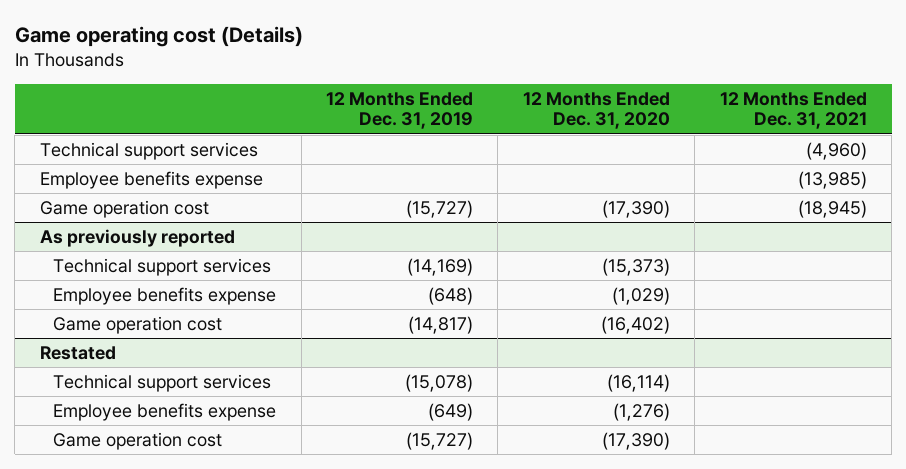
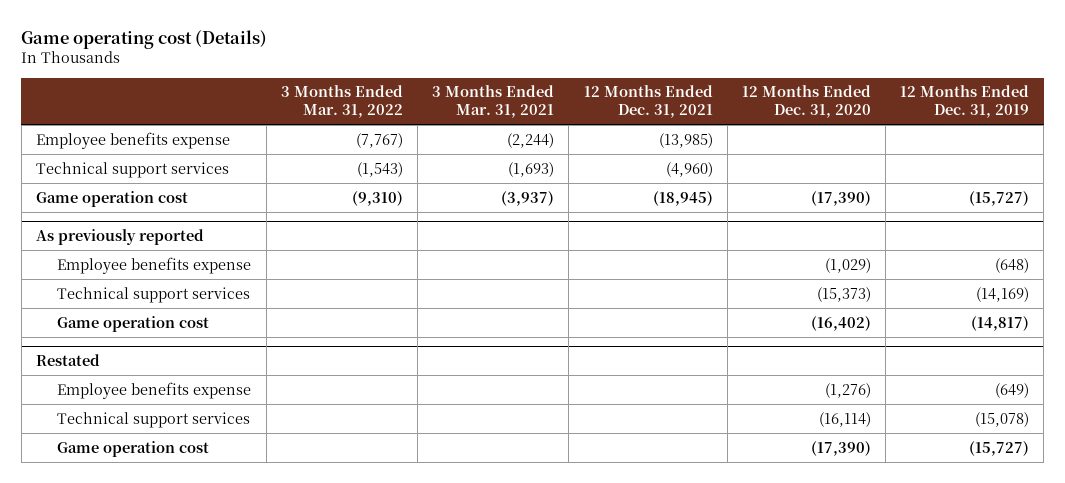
none -> [280,85,403,119] 3 Months Ended Mar. 31, 2022
none -> [432,85,555,119] 3 Months Ended Mar. 31, 2021
[39,141,258,160] Technical support services -> [35,161,229,178] Technical support services
[53,257,272,276] Technical support services -> [57,286,251,303] Technical support services
[53,373,272,392] Technical support services -> [57,411,251,428] Technical support services

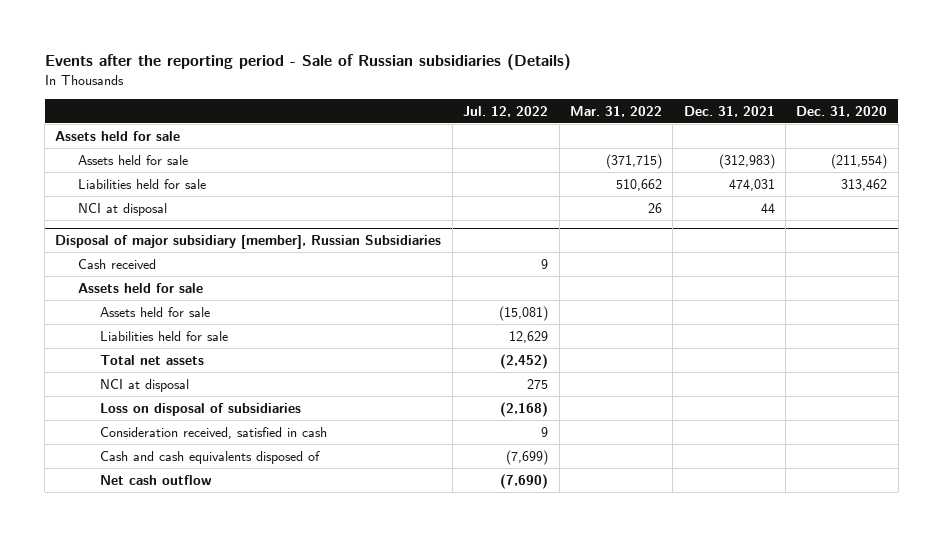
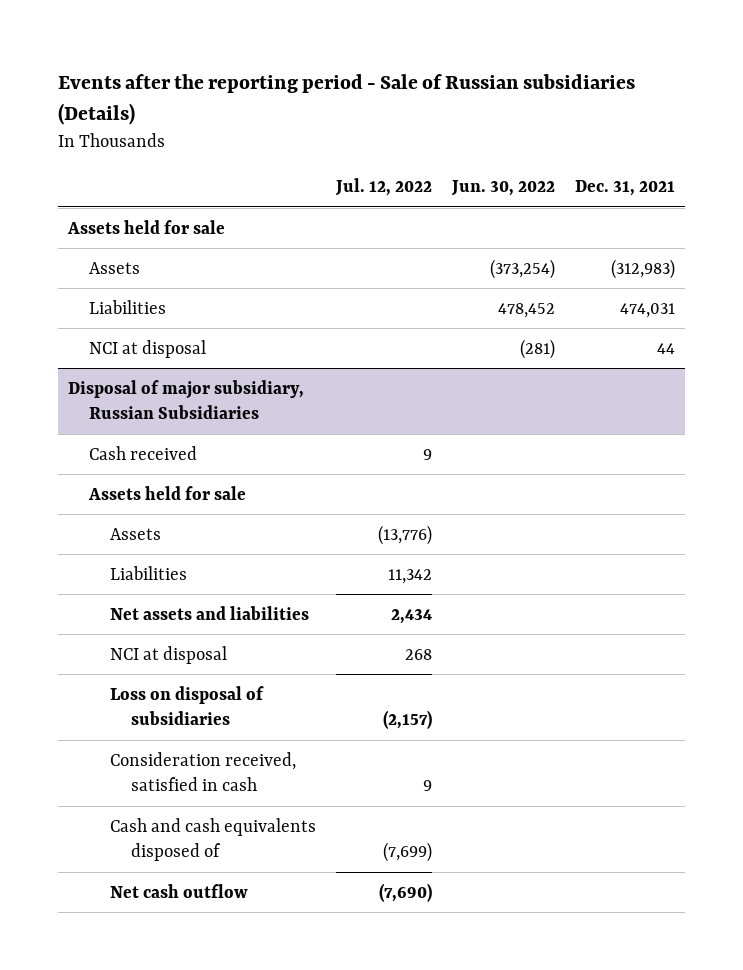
[569,105,662,117] Mar. 31, 2022 -> none
[796,105,888,117] Dec. 31, 2020 -> none
none -> [451,180,556,197] Jun. 30, 2022
[77,154,188,165] Assets held for sale -> [89,261,141,274] Assets
[77,178,206,189] Liabilities held for sale -> [89,299,167,314] Liabilities
[55,235,442,250] Disposal of major subsidiary [member], Russian Subsidiaries -> [68,379,305,420] Disposal of major subsidiary, Russian Subsidiaries
[100,306,211,317] Assets held for sale -> [110,527,162,540] Assets
[499,305,549,321] (15,081) -> [378,524,433,545] (13,776)
[100,330,229,341] Liabilities held for sale -> [110,565,188,580] Liabilities
[509,330,549,343] 12,629 -> [388,568,433,584] 11,342
[100,354,205,365] Total net assets -> [110,605,310,620] Net assets and liabilities
[500,353,549,369] (2,452) -> [391,608,433,624] 2,434
[527,378,549,389] 275 -> [405,648,433,660] 268
[500,401,549,417] (2,168) -> [383,710,433,730] (2,157)

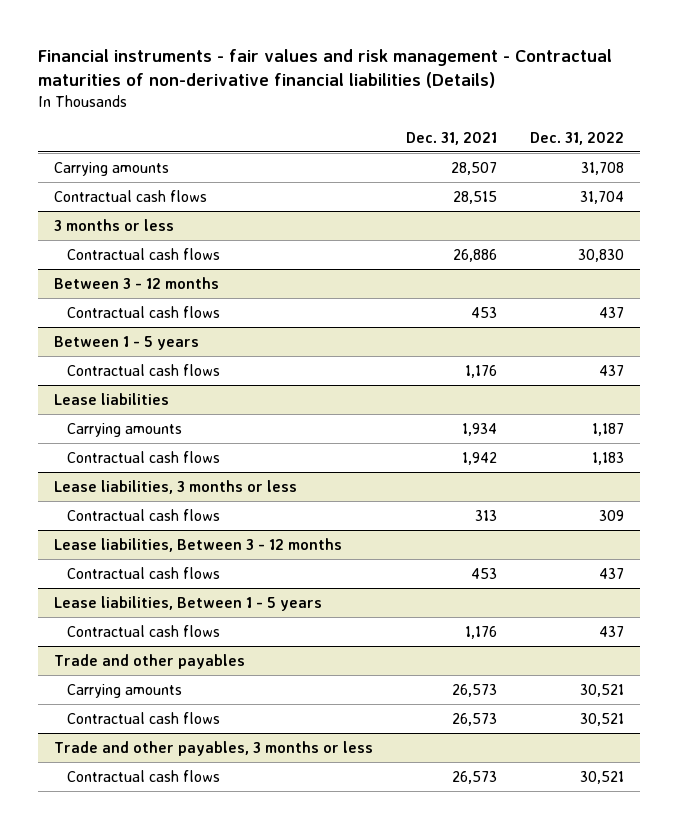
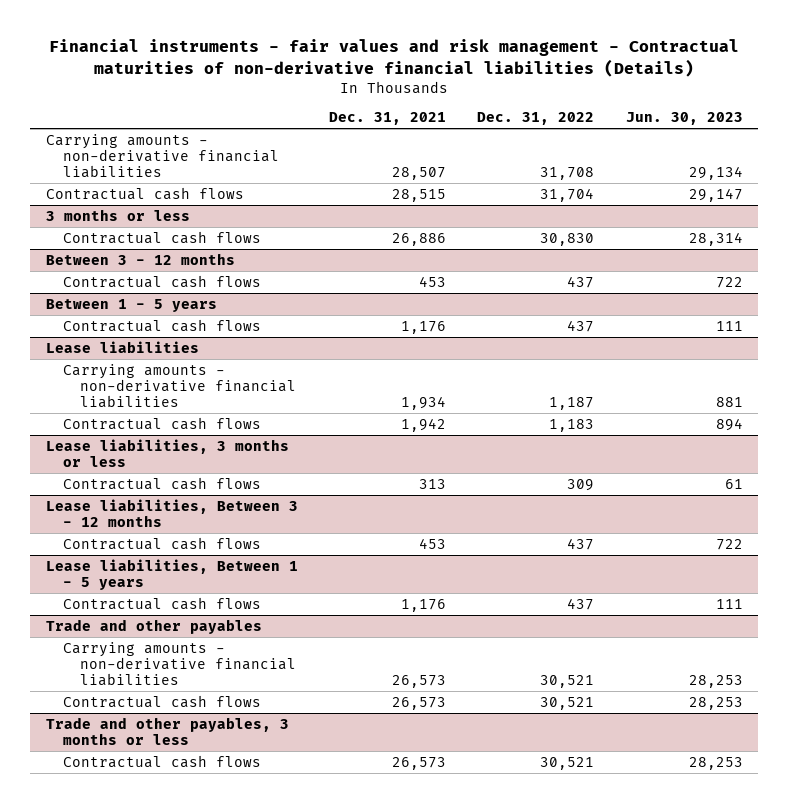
none -> [625,112,743,126] Jun. 30, 2023
[54,161,170,176] Carrying amounts -> [45,133,279,179] Carrying amounts - non-derivative financial liabilities
[66,422,182,437] Carrying amounts -> [62,363,296,409] Carrying amounts - non-derivative financial liabilities
[66,683,182,698] Carrying amounts -> [62,641,296,687] Carrying amounts - non-derivative financial liabilities

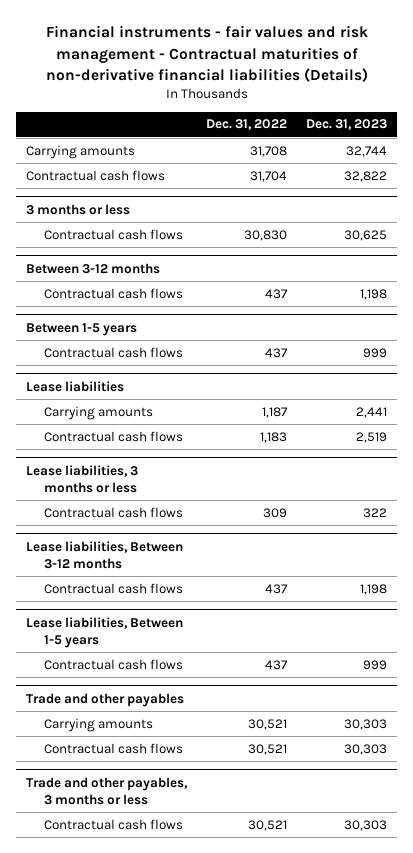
[329,112,447,126] Dec. 31, 2021 -> none
[625,112,743,126] Jun. 30, 2023 -> none
none -> [306,119,388,131] Dec. 31, 2023
[45,133,279,179] Carrying amounts - non-derivative financial liabilities -> [25,144,135,159] Carrying amounts
[45,252,235,265] Between 3 - 12 months -> [25,262,160,274] Between 3-12 months
[45,298,217,312] Between 1 - 5 years -> [25,322,137,336] Between 1-5 years
[62,363,296,409] Carrying amounts - non-derivative financial liabilities -> [43,405,153,420] Carrying amounts
[45,498,298,528] Lease liabilities, Between 3 - 12 months -> [25,540,183,569] Lease liabilities, Between 3-12 months
[45,558,298,591] Lease liabilities, Between 1 - 5 years -> [25,616,183,648] Lease liabilities, Between 1-5 years
[62,641,296,687] Carrying amounts - non-derivative financial liabilities -> [43,717,153,732] Carrying amounts

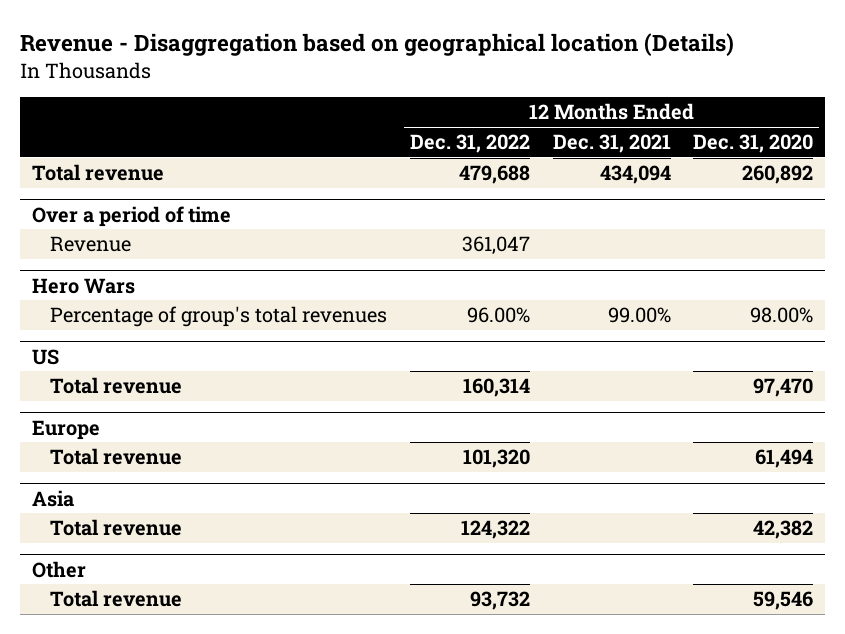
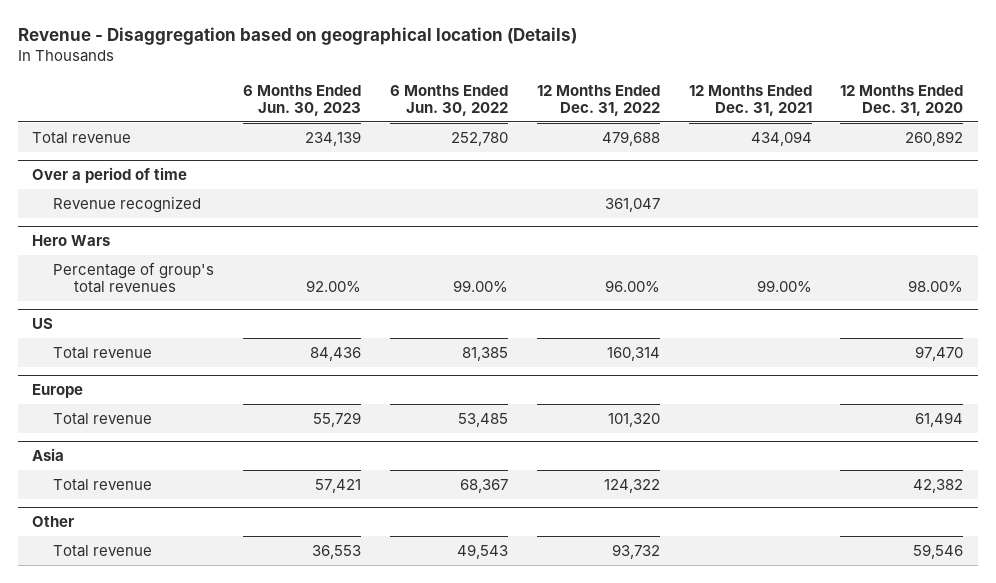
none -> [243,84,362,116] 6 Months Ended Jun. 30, 2023
none -> [389,84,508,116] 6 Months Ended Jun. 30, 2022
[49,235,131,252] Revenue -> [53,195,202,213] Revenue recognized

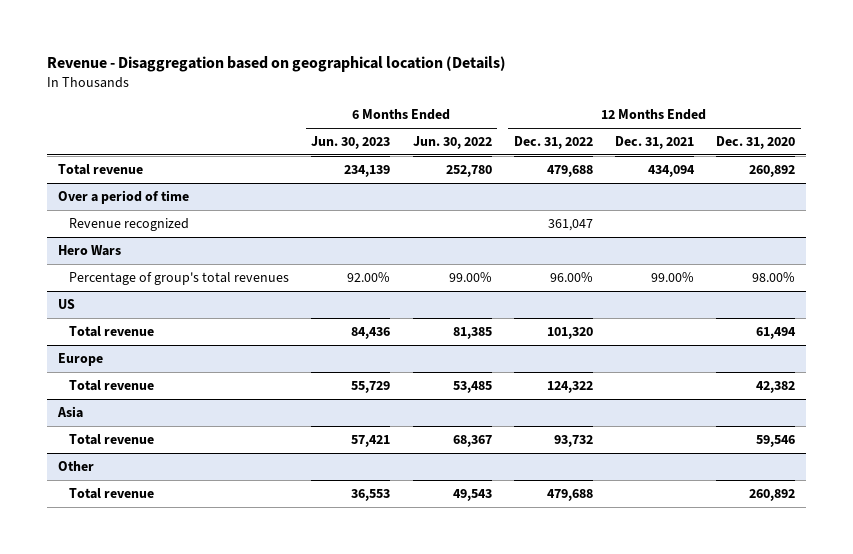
[606,346,660,361] 160,314 -> [546,327,593,340] 101,320
[915,345,964,361] 97,470 -> [756,327,797,340] 61,494
[607,412,660,427] 101,320 -> [546,381,593,394] 124,322
[915,411,964,427] 61,494 -> [756,381,796,394] 42,382
[603,478,660,493] 124,322 -> [553,435,593,448] 93,732
[913,478,964,493] 42,382 -> [756,435,796,448] 59,546
[611,543,660,559] 93,732 -> [546,489,593,502] 479,688
[913,543,964,559] 59,546 -> [749,489,796,502] 260,892

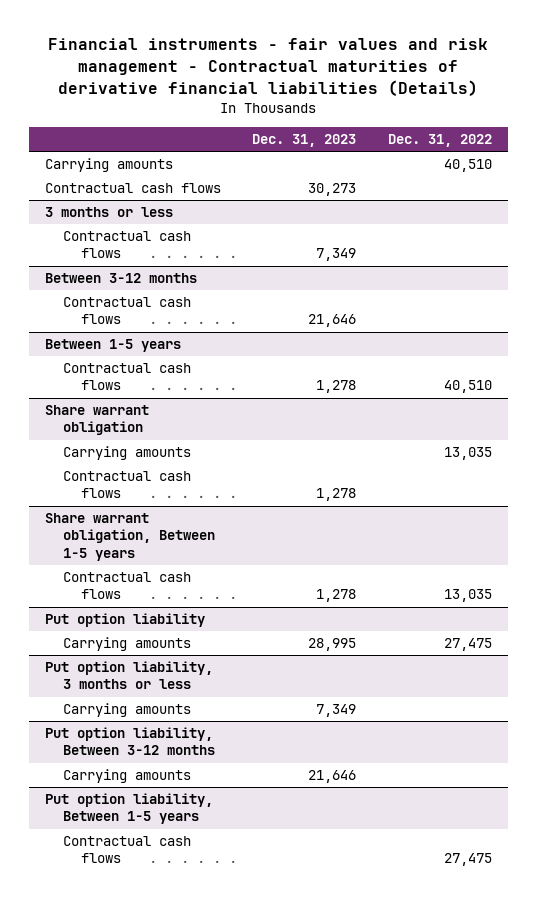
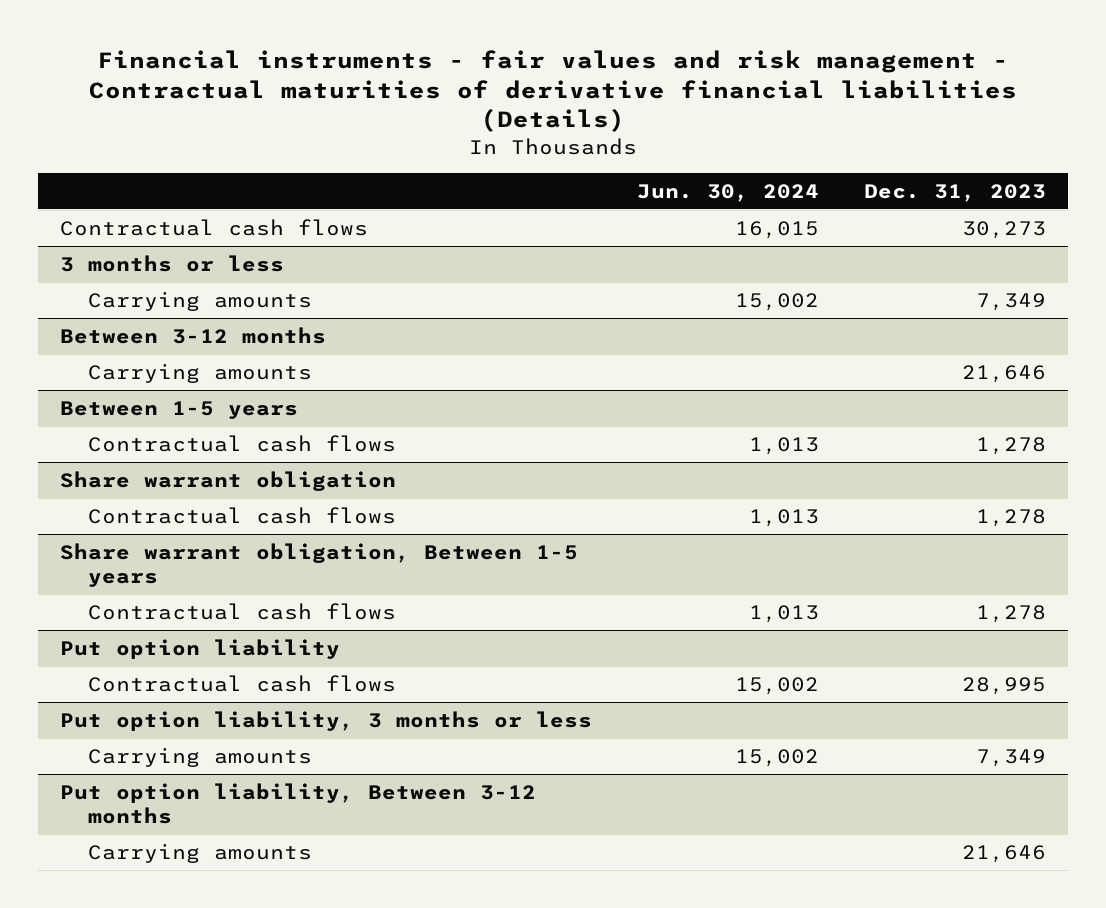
[388,134,493,148] Dec. 31, 2022 -> none
none -> [636,183,819,202] Jun. 30, 2024
[44,158,173,173] Carrying amounts -> none
[62,231,191,259] Contractual cash flows -> [87,290,312,311] Carrying amounts
[62,297,191,325] Contractual cash flows -> [87,362,312,383] Carrying amounts
[62,446,191,461] Carrying amounts -> none
[62,637,191,652] Carrying amounts -> [87,674,396,692] Contractual cash flows
[44,793,213,825] Put option liability, Between 1-5 years -> none
[62,836,191,864] Contractual cash flows -> none

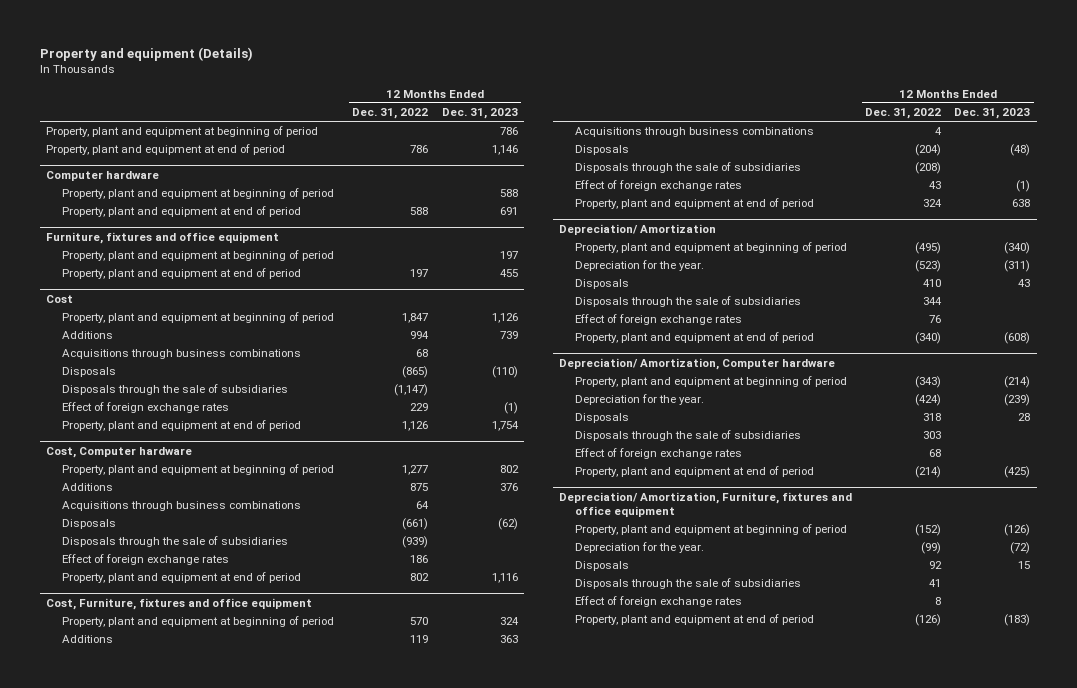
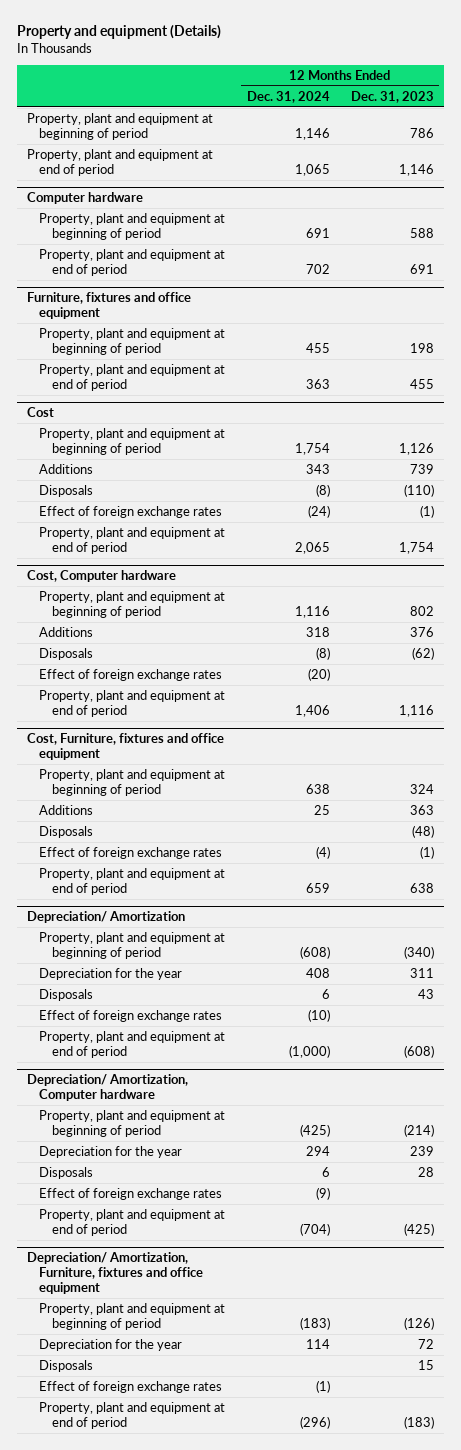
[352,108,429,120] Dec. 31, 2022 -> none
none -> [246,90,330,103] Dec. 31, 2024
[499,251,518,260] 197 -> [409,342,434,353] 198
[62,349,302,360] Acquisitions through business combinations -> none
[62,384,289,396] Disposals through the sale of subsidiaries -> none
[62,501,302,512] Acquisitions through business combinations -> none
[62,536,289,548] Disposals through the sale of subsidiaries -> none
[574,127,814,138] Acquisitions through business combinations -> none
[574,162,801,174] Disposals through the sale of subsidiaries -> none
[574,260,704,272] Depreciation for the year. -> [39,967,183,980] Depreciation for the year
[1004,260,1031,273] (311) -> [409,967,434,978] 311
[574,296,801,308] Disposals through the sale of subsidiaries -> none
[574,394,704,406] Depreciation for the year. -> [39,1145,183,1158] Depreciation for the year
[1004,394,1031,407] (239) -> [409,1145,434,1156] 239
[574,430,801,442] Disposals through the sale of subsidiaries -> none
[574,542,704,554] Depreciation for the year. -> [39,1338,183,1351] Depreciation for the year
[1010,542,1031,555] (72) -> [417,1338,434,1349] 72
[574,578,801,590] Disposals through the sale of subsidiaries -> none

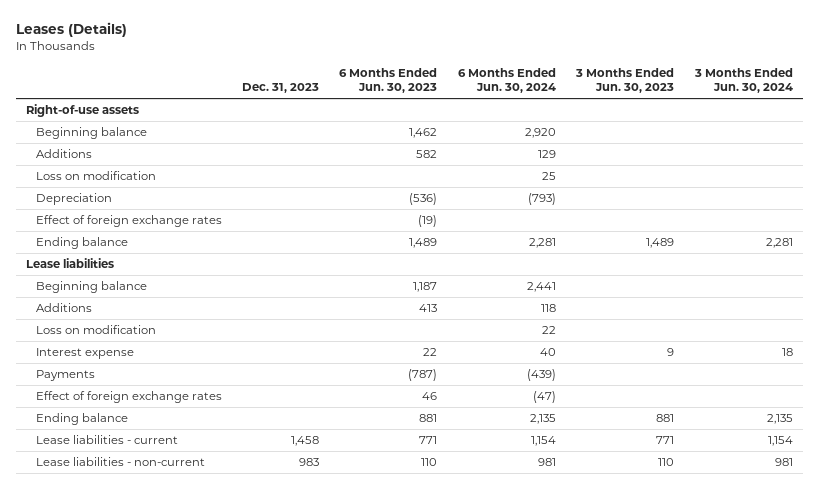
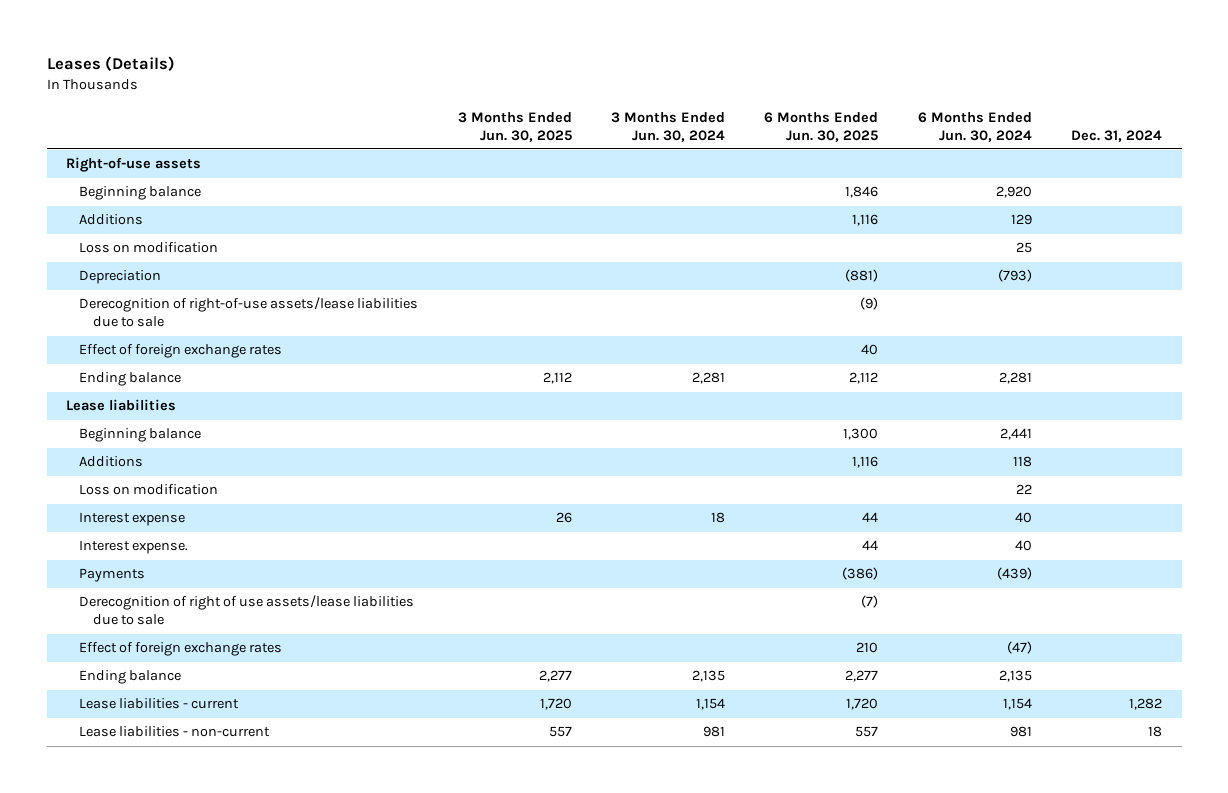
[242,83,320,94] Dec. 31, 2023 -> none
[339,68,438,94] 6 Months Ended Jun. 30, 2023 -> none
[575,68,675,94] 3 Months Ended Jun. 30, 2023 -> none
none -> [457,111,572,142] 3 Months Ended Jun. 30, 2025
none -> [764,111,879,142] 6 Months Ended Jun. 30, 2025
none -> [1071,129,1163,142] Dec. 31, 2024
none -> [79,297,419,328] Derecognition of right-of-use assets/lease liabilities due to sale
none -> [79,540,189,555] Interest expense.
none -> [79,595,415,626] Derecognition of right of use assets/lease liabilities due to sale

